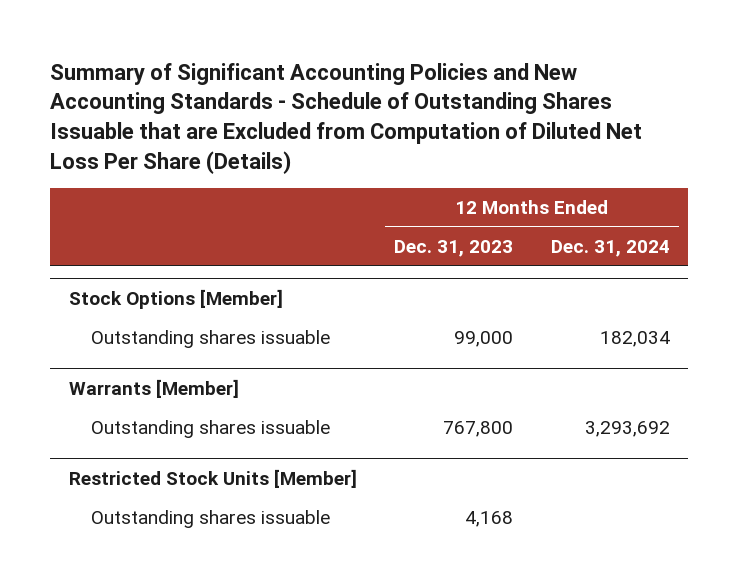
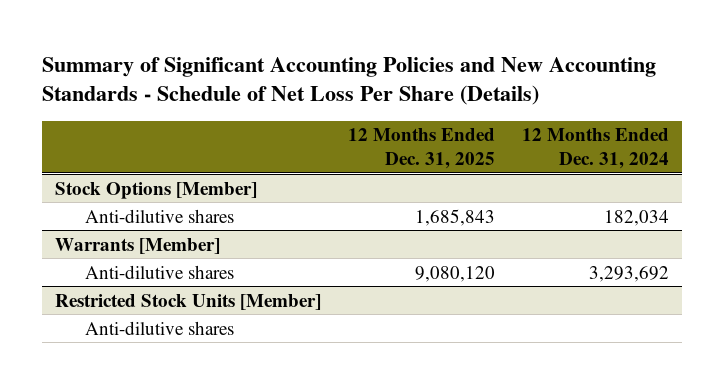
[49,62,642,174] Summary of Significant Accounting Policies and New Accounting Standards - Schedule of Outstanding Shares Issuable that are Excluded from Computation of Diluted Net Loss Per Share (Details) -> [41,56,656,106] Summary of Significant Accounting Policies and New Accounting Standards - Schedule of Net Loss Per Share (Details)
[394,239,514,257] Dec. 31, 2023 -> none
none -> [347,128,495,169] 12 Months Ended Dec. 31, 2025
[90,330,330,349] Outstanding shares issuable -> [84,208,234,223] Anti-dilutive shares
[90,420,330,439] Outstanding shares issuable -> [84,264,234,279] Anti-dilutive shares
[90,510,330,529] Outstanding shares issuable -> [84,320,234,335] Anti-dilutive shares

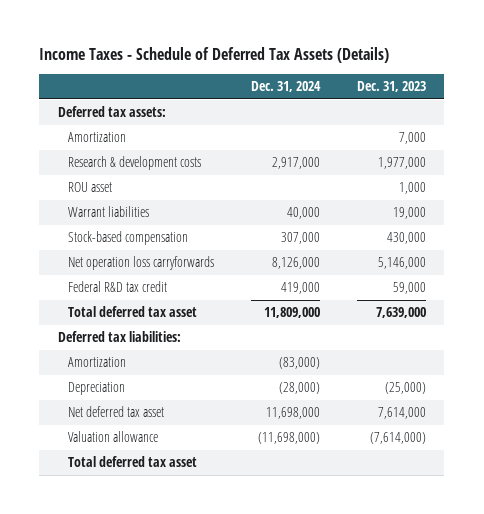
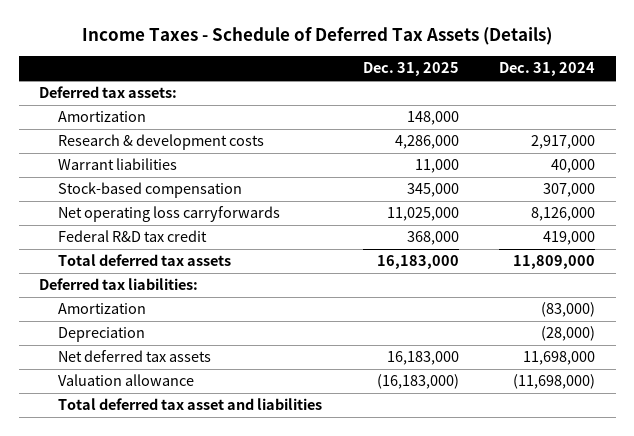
[356,81,426,93] Dec. 31, 2023 -> none
none -> [362,62,459,77] Dec. 31, 2025
[67,182,112,193] ROU asset -> none
[67,256,214,271] Net operation loss carryforwards -> [58,206,281,223] Net operating loss carryforwards
[67,306,197,318] Total deferred tax asset -> [58,254,232,267] Total deferred tax assets
[67,406,164,418] Net deferred tax asset -> [58,350,212,363] Net deferred tax assets
[67,456,197,468] Total deferred tax asset -> [58,398,323,411] Total deferred tax asset and liabilities

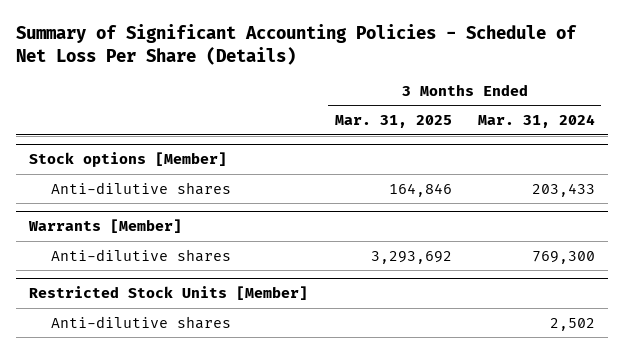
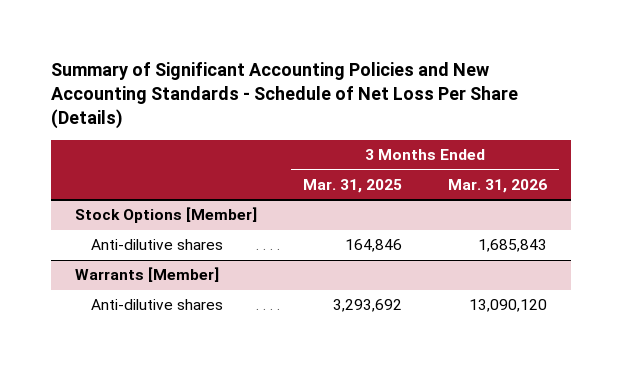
[16,24,578,66] Summary of Significant Accounting Policies - Schedule of Net Loss Per Share (Details) -> [51,61,519,129] Summary of Significant Accounting Policies and New Accounting Standards - Schedule of Net Loss Per Share (Details)
[477,114,595,129] Mar. 31, 2024 -> none
none -> [448,178,548,193] Mar. 31, 2026
[29,152,228,168] Stock options [Member] -> [74,207,257,224] Stock Options [Member]
[29,286,309,301] Restricted Stock Units [Member] -> none
[50,315,231,329] Anti-dilutive shares -> none

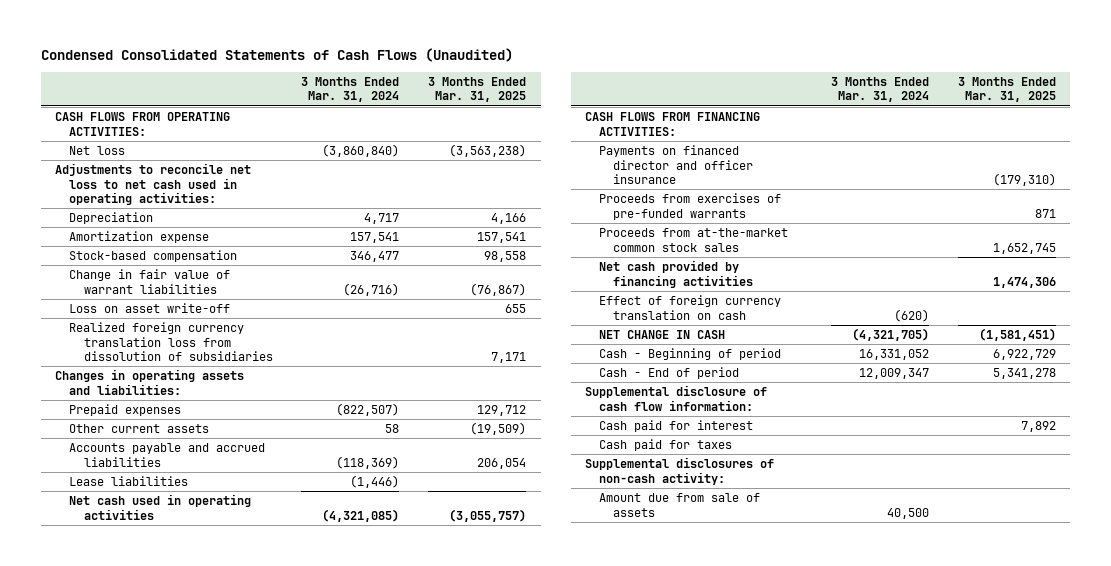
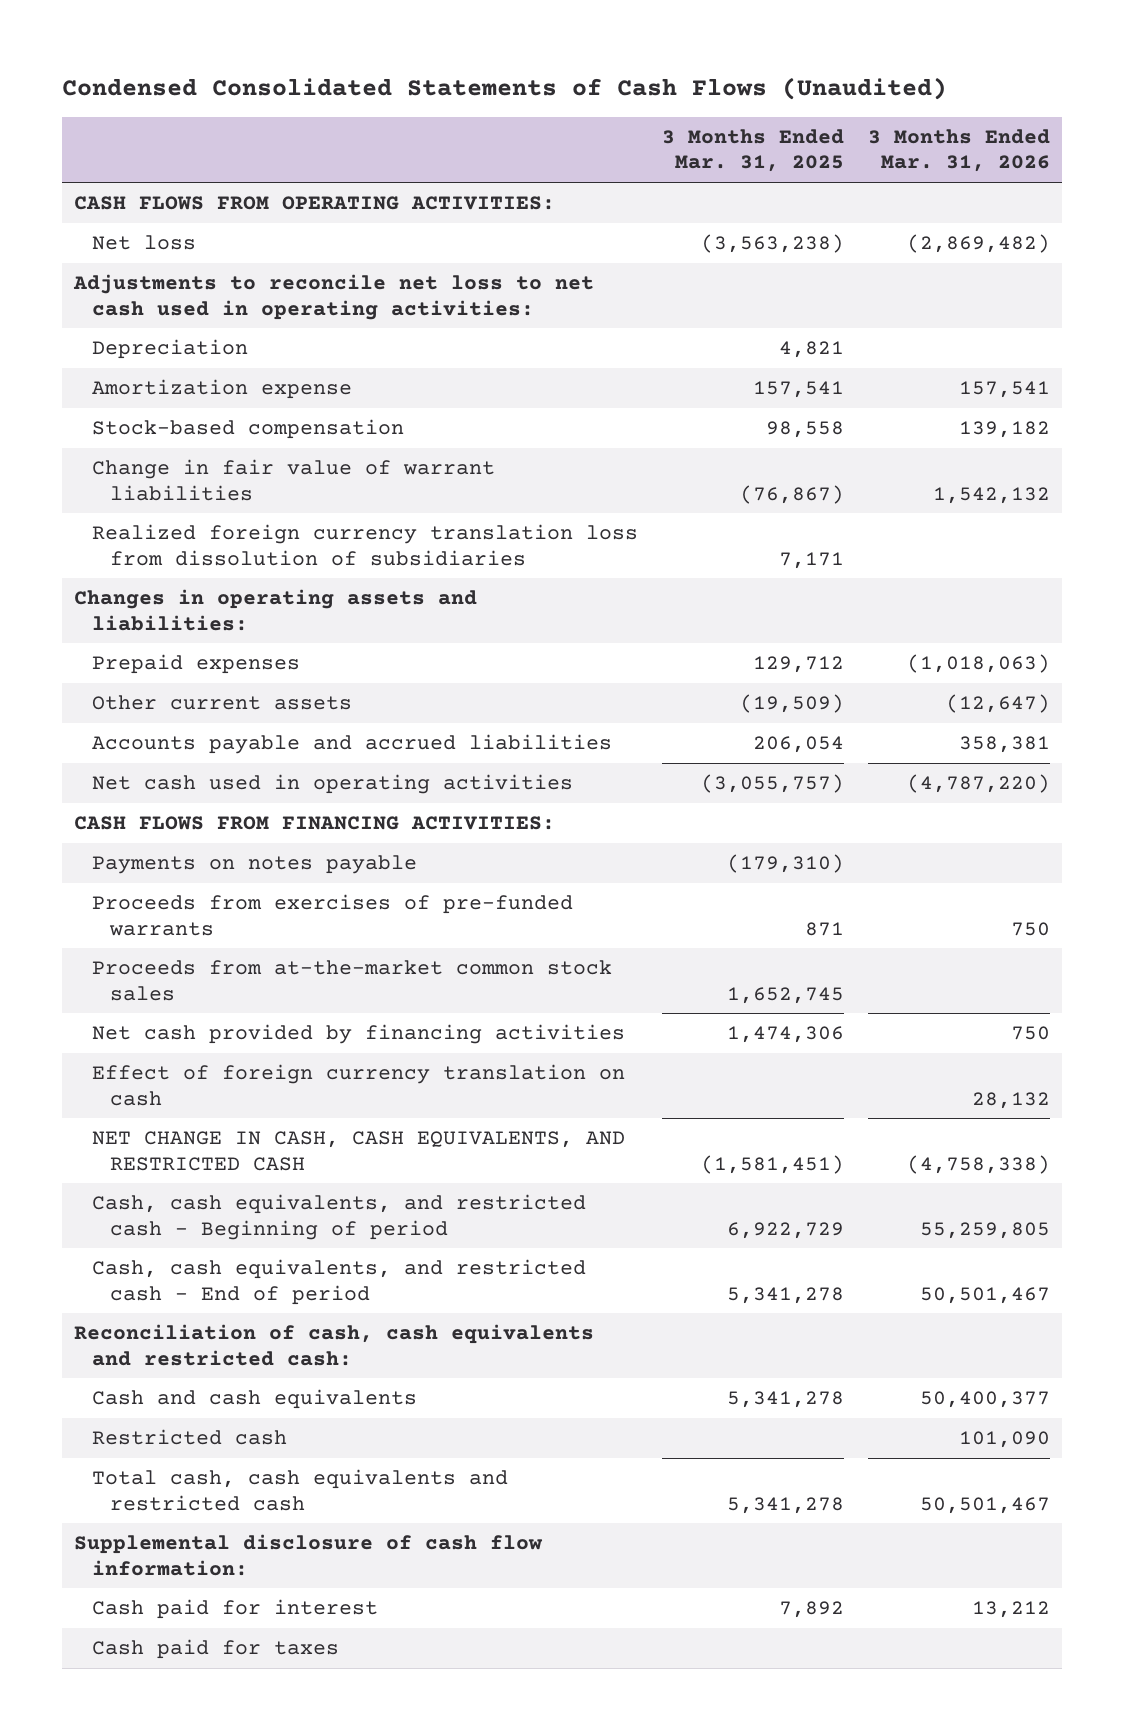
[301,76,400,103] 3 Months Ended Mar. 31, 2024 -> none
none -> [868,128,1051,173] 3 Months Ended Mar. 31, 2026
[491,212,527,224] 4,166 -> [779,341,845,359] 4,821
[69,302,231,313] Loss on asset write-off -> none
[69,475,189,486] Lease liabilities -> none
[599,144,754,185] Payments on financed director and officer insurance -> [92,855,418,875] Payments on notes payable
[599,329,726,339] NET CHANGE IN CASH -> [92,1131,626,1171] NET CHANGE IN CASH, CASH EQUIVALENTS, AND RESTRICTED CASH
[599,347,782,360] Cash - Beginning of period -> [92,1194,587,1240] Cash, cash equivalents, and restricted cash - Beginning of period
[599,366,740,379] Cash - End of period -> [92,1259,587,1305] Cash, cash equivalents, and restricted cash - End of period
none -> [73,1324,594,1366] Reconciliation of cash, cash equivalents and restricted cash:
none -> [92,1389,418,1410] Cash and cash equivalents
none -> [92,1429,288,1446] Restricted cash
none -> [92,1469,509,1511] Total cash, cash equivalents and restricted cash
[585,456,775,485] Supplemental disclosures of non-cash activity: -> none
[599,492,761,517] Amount due from sale of assets -> none

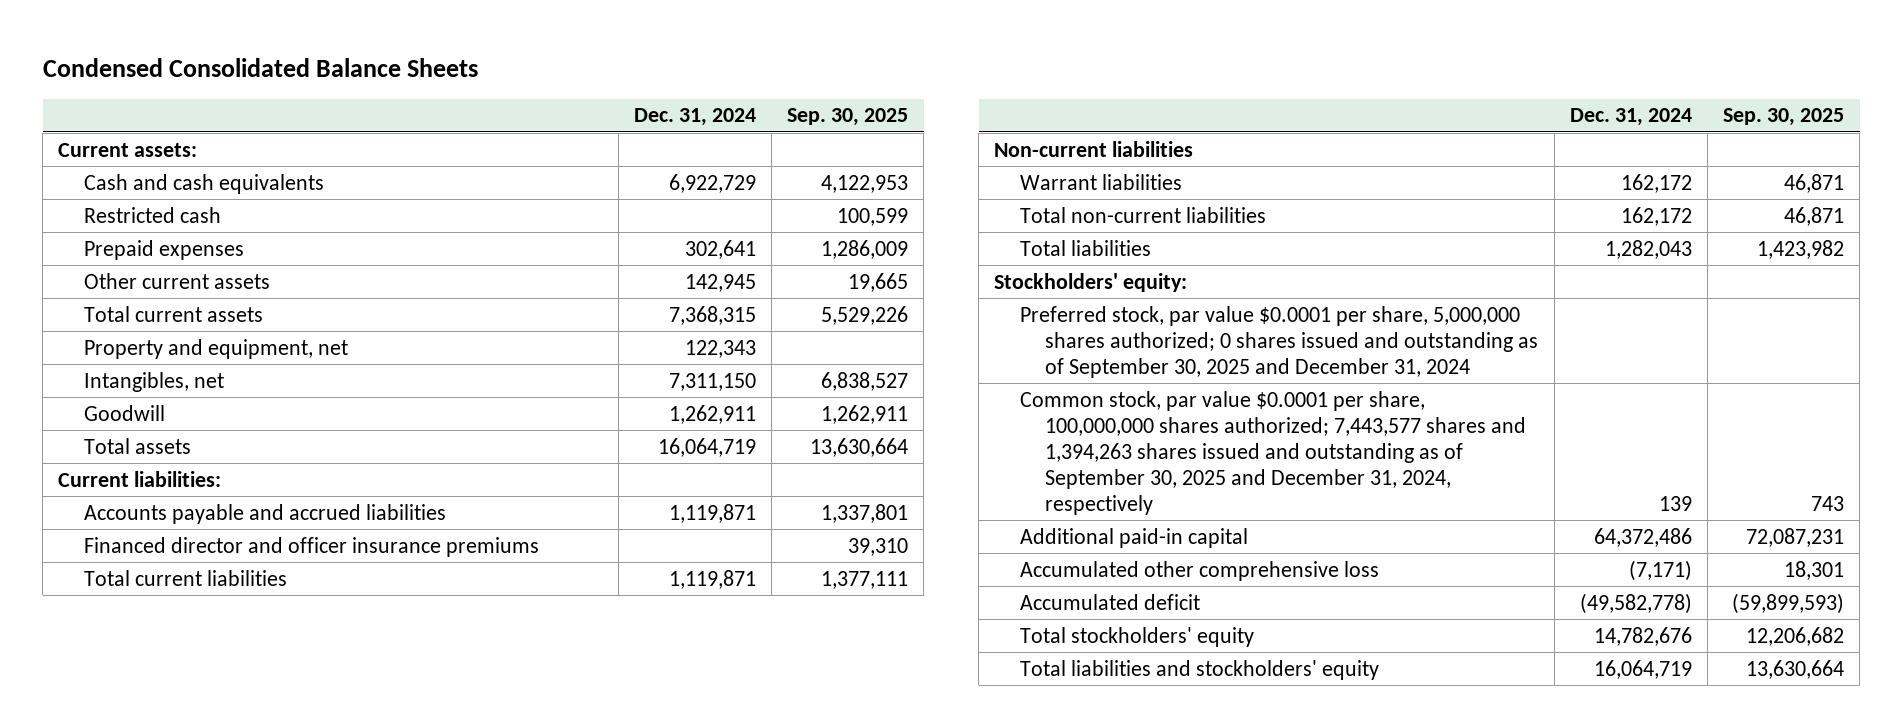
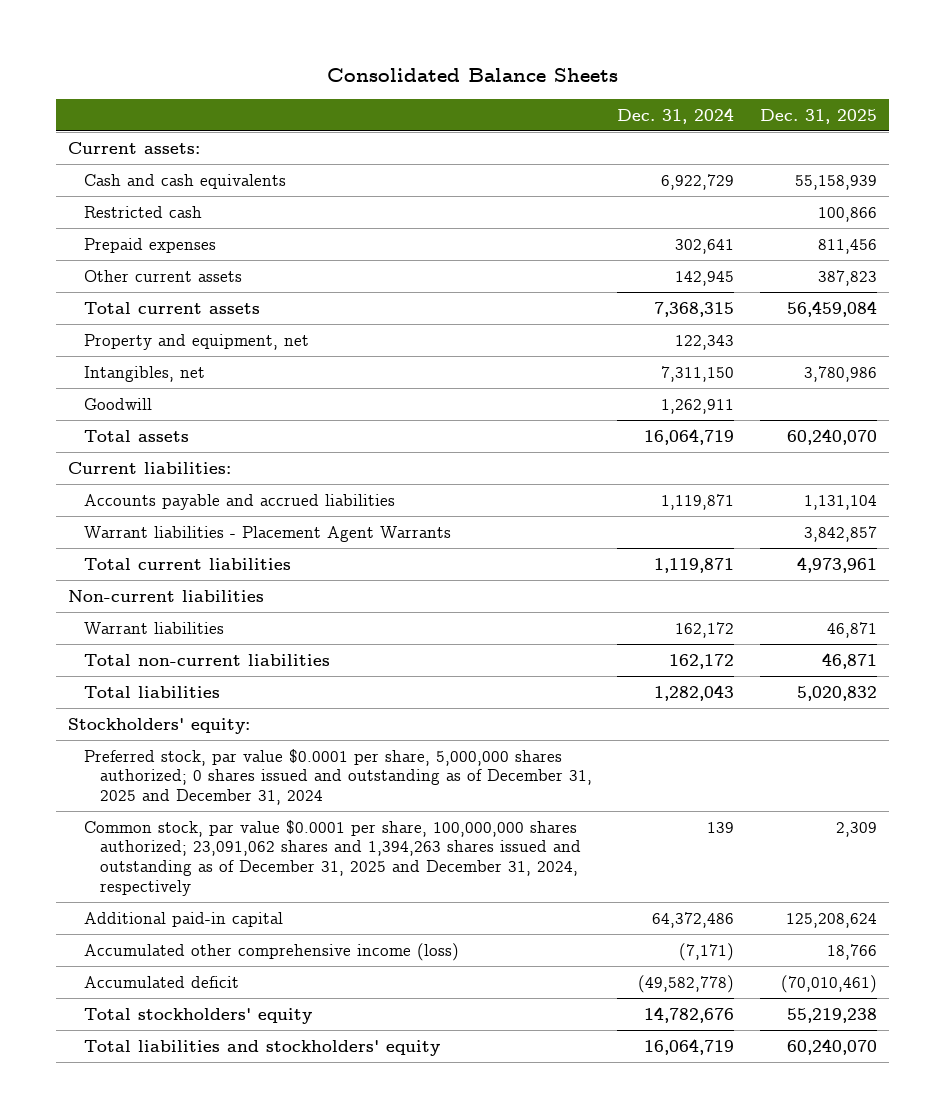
[42,57,478,77] Condensed Consolidated Balance Sheets -> [326,68,618,83] Consolidated Balance Sheets
[786,108,908,127] Sep. 30, 2025 -> none
none -> [759,108,877,124] Dec. 31, 2025
[83,536,539,557] Financed director and officer insurance premiums -> none
none -> [84,525,452,542] Warrant liabilities - Placement Agent Warrants
[1019,305,1539,378] Preferred stock, par value $0.0001 per share, 5,000,000 shares authorized; 0 shares issued and outstanding as of September 30, 2025 and December 31, 2024 -> [84,748,592,806] Preferred stock, par value $0.0001 per share, 5,000,000 shares authorized; 0 shares issued and outstanding as of December 31, 2025 and December 31, 2024
[1019,390,1527,515] Common stock, par value $0.0001 per share, 100,000,000 shares authorized; 7,443,577 shares and 1,394,263 shares issued and outstanding as of September 30, 2025 and December 31, 2024, respectively -> [84,819,581,896] Common stock, par value $0.0001 per share, 100,000,000 shares authorized; 23,091,062 shares and 1,394,263 shares issued and outstanding as of December 31, 2025 and December 31, 2024, respectively
[1019,560,1379,581] Accumulated other comprehensive loss -> [84,942,460,961] Accumulated other comprehensive income (loss)

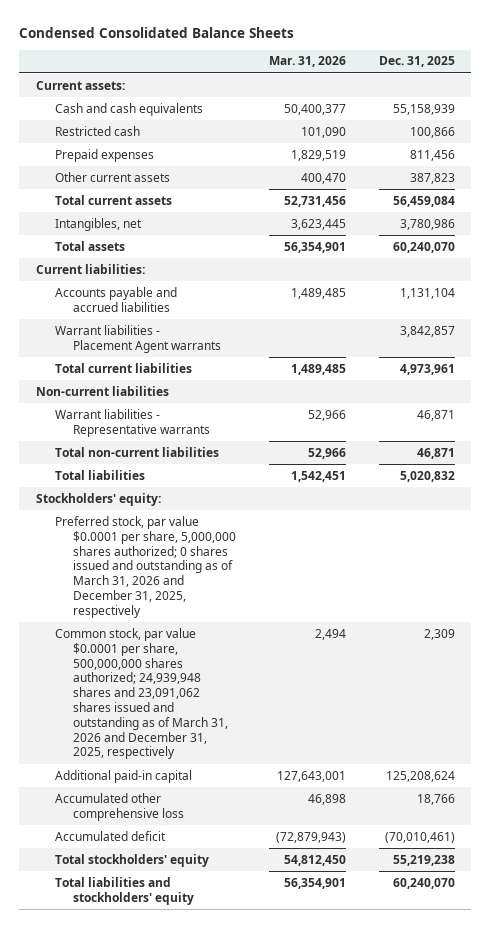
[326,68,618,83] Consolidated Balance Sheets -> [19,26,295,38] Condensed Consolidated Balance Sheets
[617,107,735,124] Dec. 31, 2024 -> none
none -> [269,56,347,68] Mar. 31, 2026
[84,333,310,350] Property and equipment, net -> none
[84,397,153,410] Goodwill -> none
[84,525,452,542] Warrant liabilities - Placement Agent Warrants -> [54,324,222,353] Warrant liabilities - Placement Agent warrants
[84,621,225,634] Warrant liabilities -> [54,408,211,437] Warrant liabilities - Representative warrants
[84,748,592,806] Preferred stock, par value $0.0001 per share, 5,000,000 shares authorized; 0 shares issued and outstanding as of December 31, 2025 and December 31, 2024 -> [54,515,237,618] Preferred stock, par value $0.0001 per share, 5,000,000 shares authorized; 0 shares issued and outstanding as of March 31, 2026 and December 31, 2025, respectively
[84,819,581,896] Common stock, par value $0.0001 per share, 100,000,000 shares authorized; 23,091,062 shares and 1,394,263 shares issued and outstanding as of December 31, 2025 and December 31, 2024, respectively -> [54,627,229,760] Common stock, par value $0.0001 per share, 500,000,000 shares authorized; 24,939,948 shares and 23,091,062 shares issued and outstanding as of March 31, 2026 and December 31, 2025, respectively
[84,942,460,961] Accumulated other comprehensive income (loss) -> [54,792,185,821] Accumulated other comprehensive loss

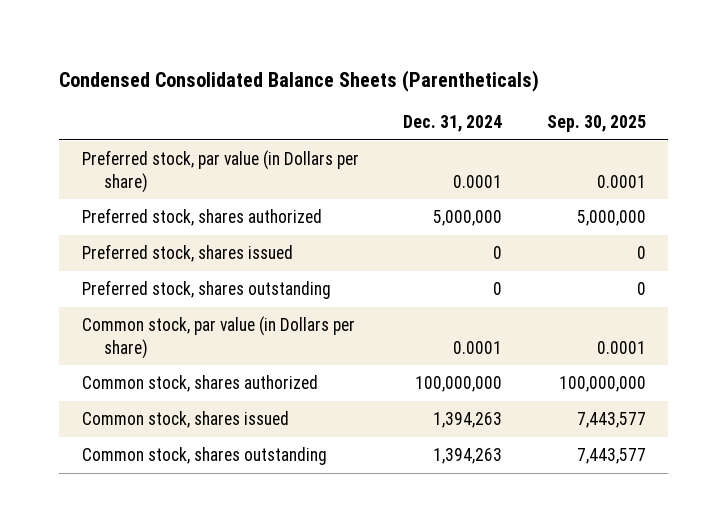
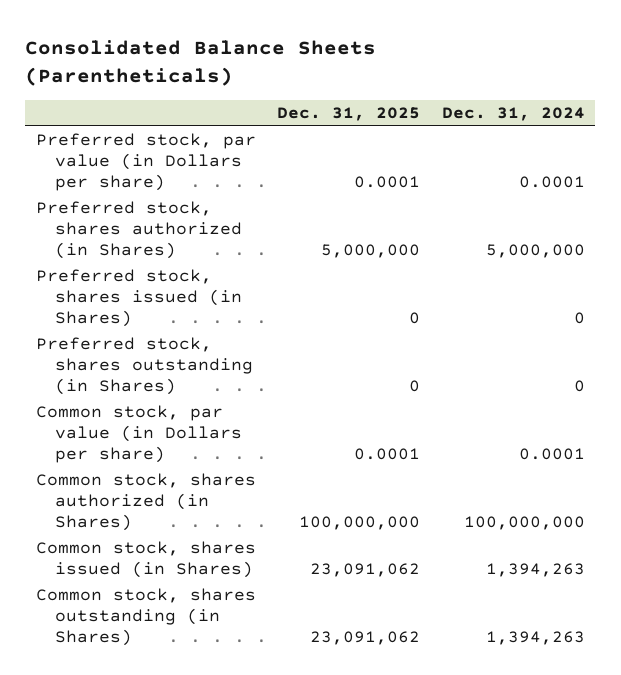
[59,69,540,92] Condensed Consolidated Balance Sheets (Parentheticals) -> [25,39,377,86] Consolidated Balance Sheets (Parentheticals)
[546,115,646,133] Sep. 30, 2025 -> none
none -> [277,107,421,122] Dec. 31, 2025
[81,208,322,227] Preferred stock, shares authorized -> [36,201,243,260] Preferred stock, shares authorized (in Shares)
[81,244,293,263] Preferred stock, shares issued -> [36,269,243,328] Preferred stock, shares issued (in Shares)
[81,280,331,300] Preferred stock, shares outstanding -> [36,337,254,396] Preferred stock, shares outstanding (in Shares)
[81,375,318,393] Common stock, shares authorized -> [36,473,257,532] Common stock, shares authorized (in Shares)
[81,411,289,429] Common stock, shares issued -> [36,541,257,579] Common stock, shares issued (in Shares)
[81,447,327,466] Common stock, shares outstanding -> [36,588,257,647] Common stock, shares outstanding (in Shares)

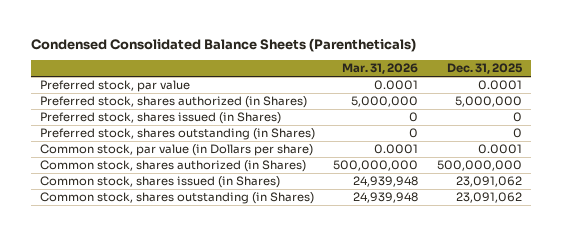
[25,39,377,86] Consolidated Balance Sheets (Parentheticals) -> [30,37,416,52] Condensed Consolidated Balance Sheets (Parentheticals)
[441,107,585,122] Dec. 31, 2024 -> none
none -> [342,63,419,75] Mar. 31, 2026
[36,133,257,192] Preferred stock, par value (in Dollars per share) -> [39,80,190,93] Preferred stock, par value
[299,516,421,531] 100,000,000 -> [436,160,522,172] 500,000,000

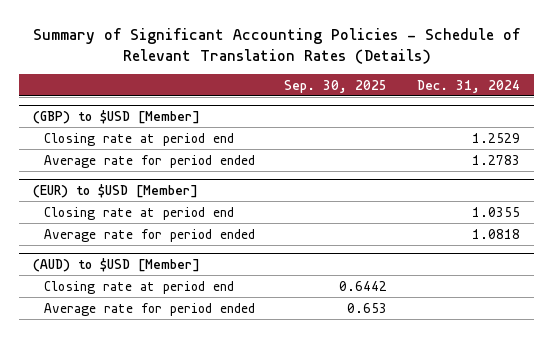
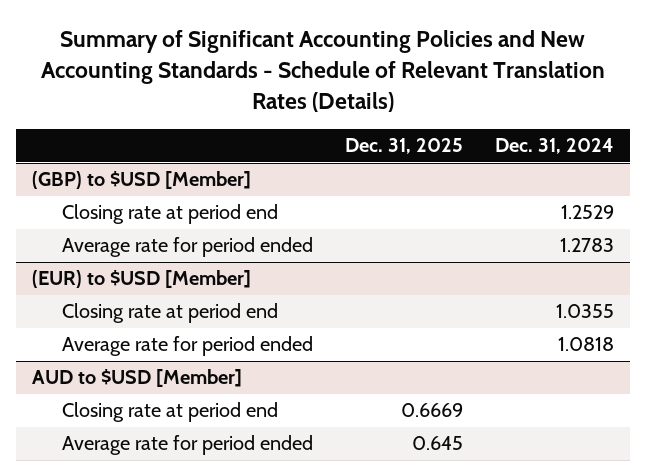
[32,27,520,64] Summary of Significant Accounting Policies - Schedule of Relevant Translation Rates (Details) -> [40,30,605,113] Summary of Significant Accounting Policies and New Accounting Standards - Schedule of Relevant Translation Rates (Details)
[284,79,388,93] Sep. 30, 2025 -> none
none -> [344,138,463,155] Dec. 31, 2025
[33,257,201,272] (AUD) to $USD [Member] -> [32,369,243,388] AUD to $USD [Member]

